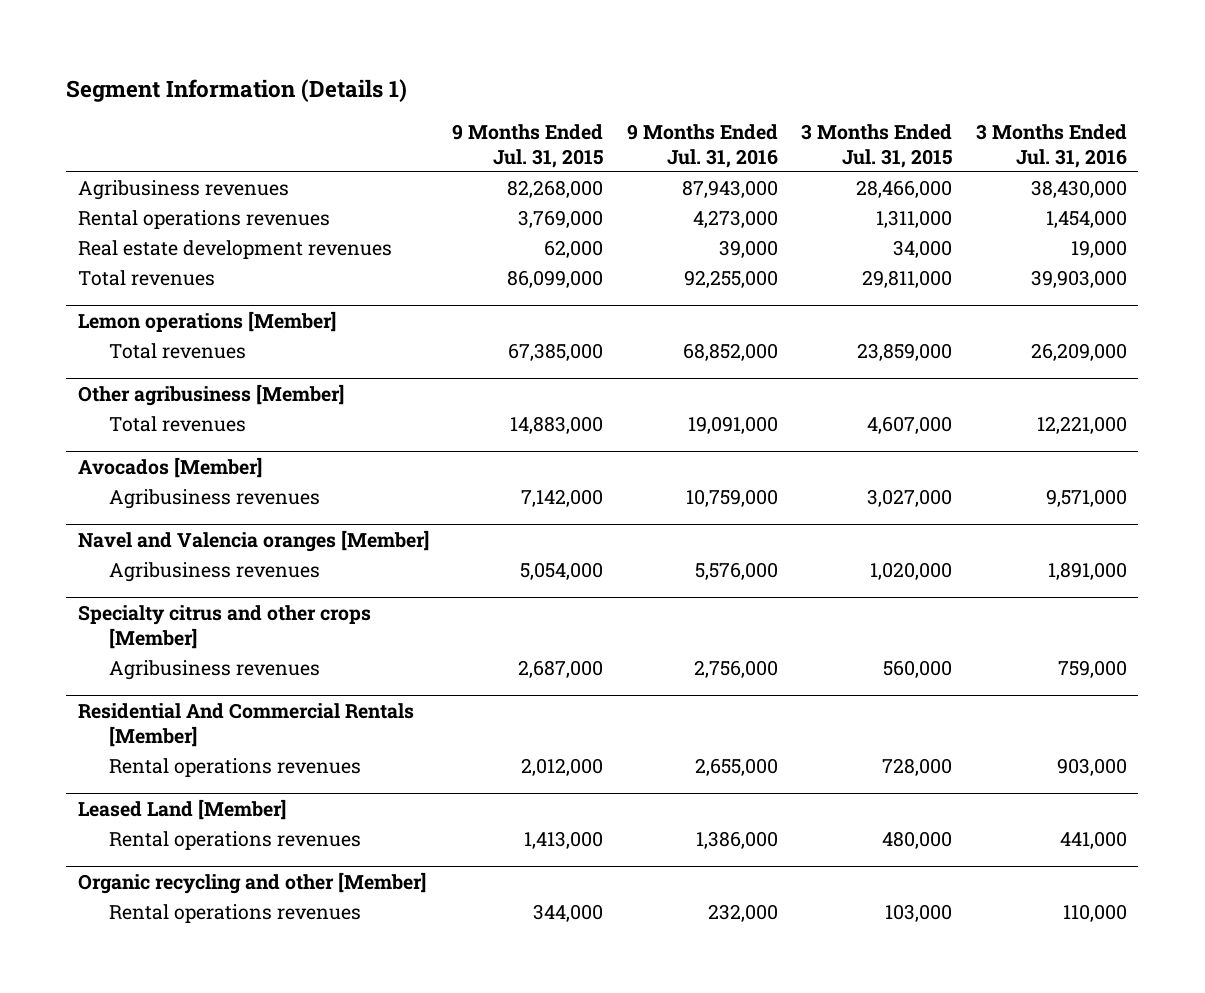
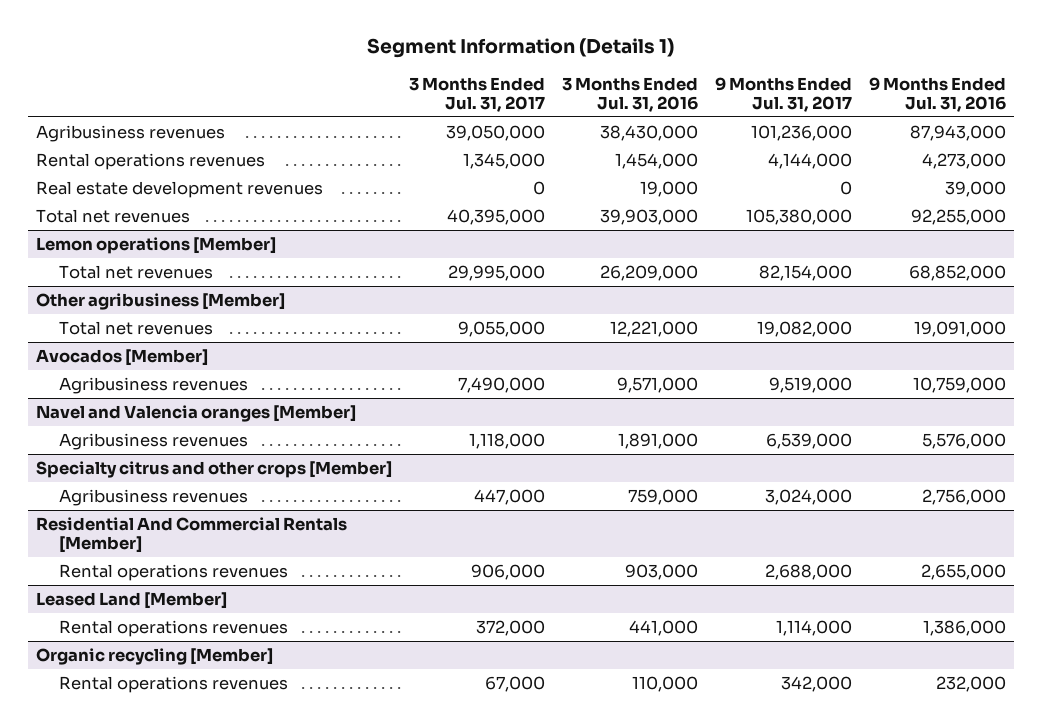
[452,123,604,169] 9 Months Ended Jul. 31, 2015 -> none
[801,123,953,169] 3 Months Ended Jul. 31, 2015 -> none
none -> [409,76,546,112] 3 Months Ended Jul. 31, 2017
none -> [714,76,852,112] 9 Months Ended Jul. 31, 2017
[77,270,215,287] Total revenues -> [36,209,191,224] Total net revenues
[108,343,246,360] Total revenues -> [58,265,213,280] Total net revenues
[108,416,246,433] Total revenues -> [58,321,213,336] Total net revenues
[77,871,426,894] Organic recycling and other [Member] -> [36,648,274,666] Organic recycling [Member]

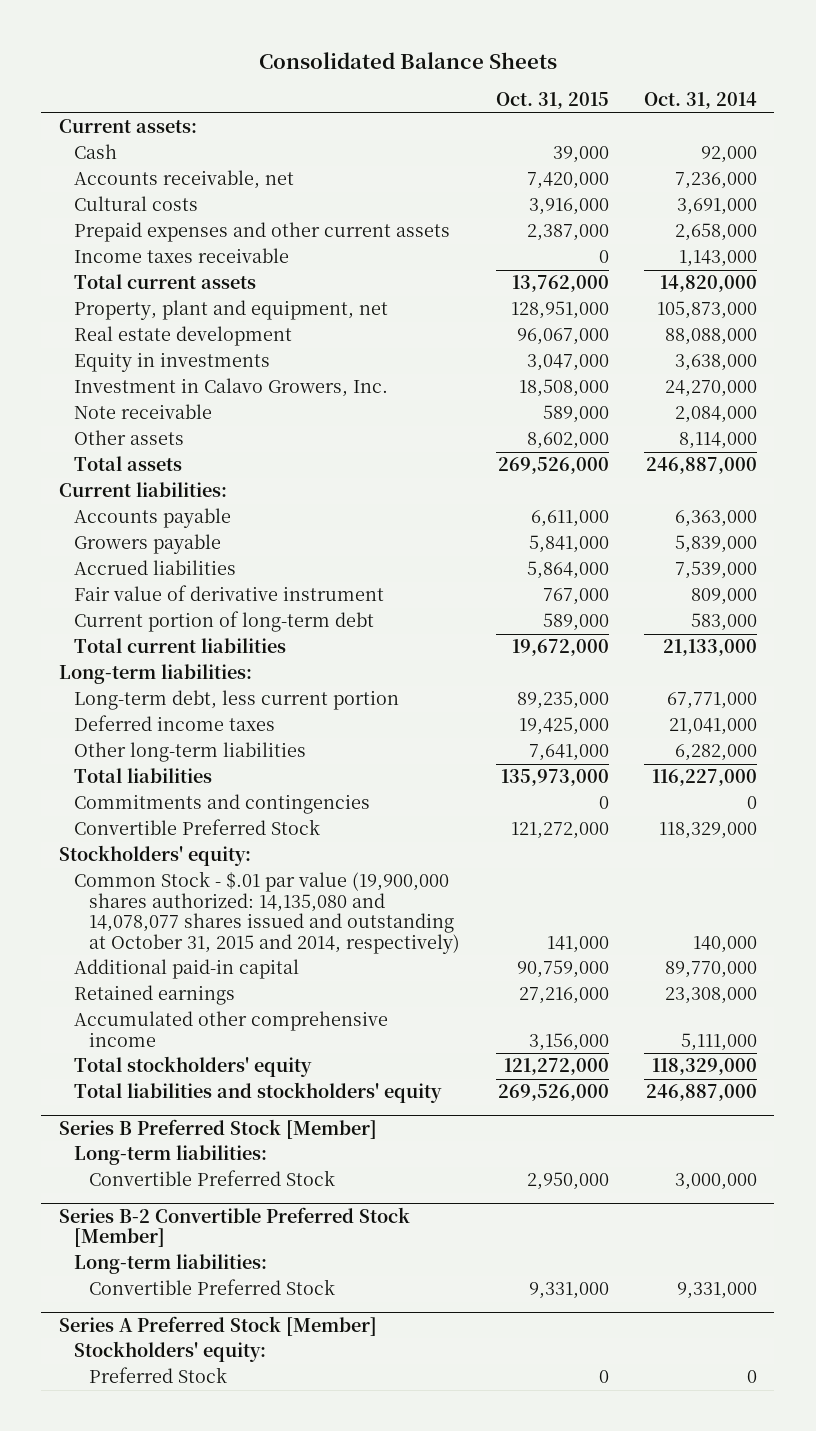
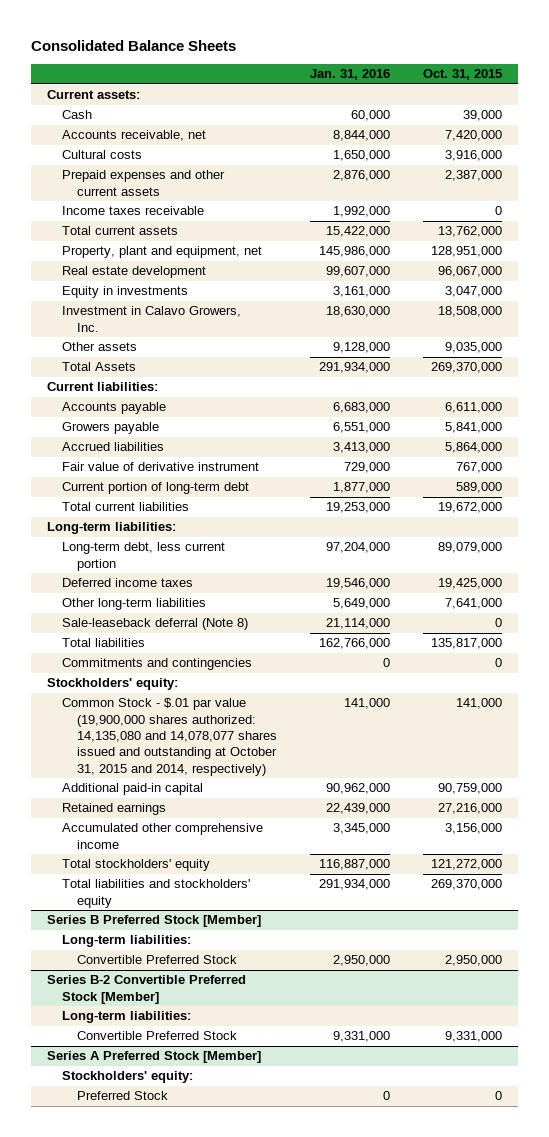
[643,92,757,110] Oct. 31, 2014 -> none
none -> [309,69,390,81] Jan. 31, 2016
[74,404,213,420] Note receivable -> none
[526,432,609,450] 8,602,000 -> [444,342,502,354] 9,035,000
[74,456,183,472] Total assets -> [62,362,137,372] Total Assets
[497,457,609,475] 269,526,000 -> [430,362,502,374] 269,370,000
[516,691,609,710] 89,235,000 -> [437,542,502,554] 89,079,000
none -> [62,618,249,631] Sale-leaseback deferral (Note 8)
[500,769,609,787] 135,973,000 -> [430,638,502,650] 135,817,000
[74,819,321,836] Convertible Preferred Stock -> none
[497,1084,609,1102] 269,526,000 -> [430,879,502,891] 269,370,000

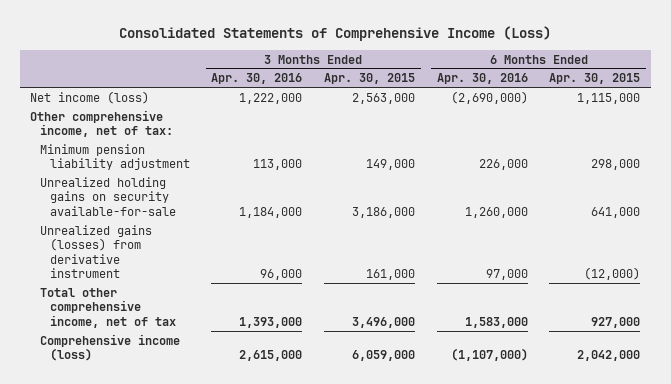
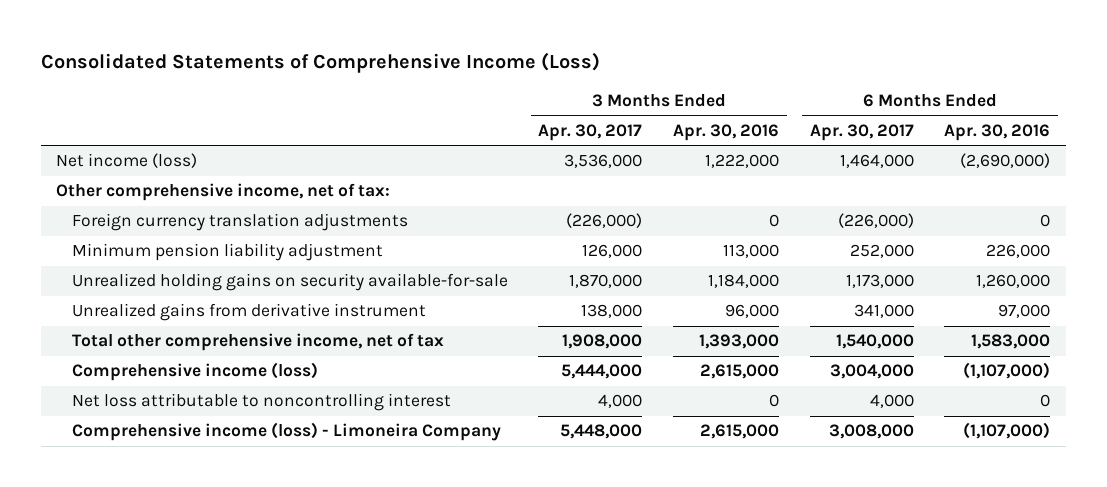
[324,73,416,85] Apr. 30, 2015 -> none
[549,73,641,85] Apr. 30, 2015 -> none
none -> [538,123,643,141] Apr. 30, 2017
none -> [809,123,914,141] Apr. 30, 2017
none -> [71,213,408,232] Foreign currency translation adjustments
[40,224,153,279] Unrealized gains (losses) from derivative instrument -> [71,303,426,322] Unrealized gains from derivative instrument
none -> [71,393,451,412] Net loss attributable to noncontrolling interest
none -> [71,422,501,442] Comprehensive income (loss) - Limoneira Company

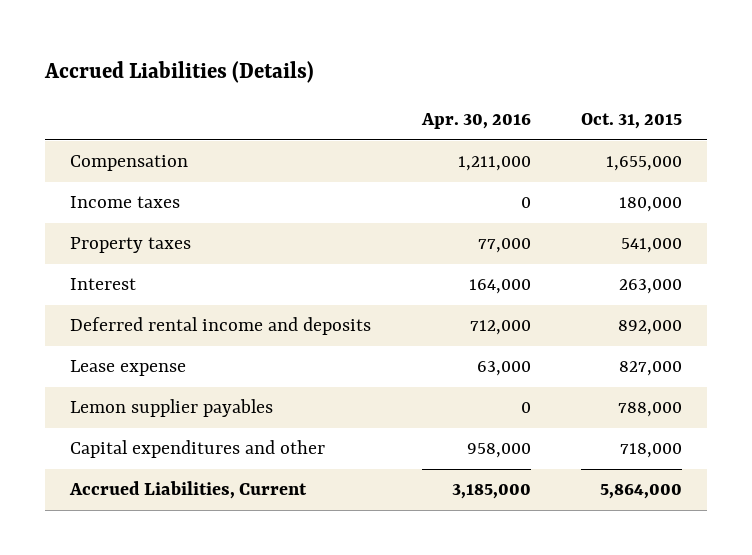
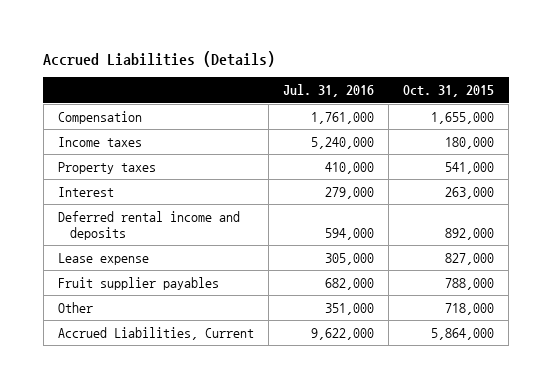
[420,112,531,129] Apr. 30, 2016 -> none
none -> [283,84,375,98] Jul. 31, 2016
[70,399,274,418] Lemon supplier payables -> [58,276,220,290] Fruit supplier payables
[70,440,326,459] Capital expenditures and other -> [58,301,94,313] Other

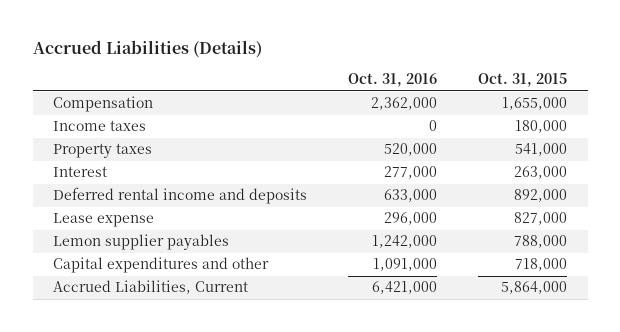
[283,84,375,98] Jul. 31, 2016 -> none
none -> [348,73,438,88] Oct. 31, 2016
[58,276,220,290] Fruit supplier payables -> [53,234,230,251] Lemon supplier payables
[58,301,94,313] Other -> [53,257,270,274] Capital expenditures and other

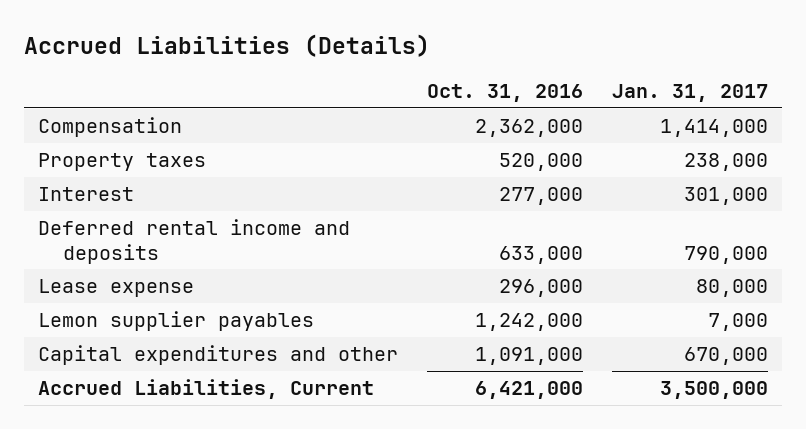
[478,73,568,88] Oct. 31, 2015 -> none
none -> [611,83,768,102] Jan. 31, 2017
[53,120,147,132] Income taxes -> none

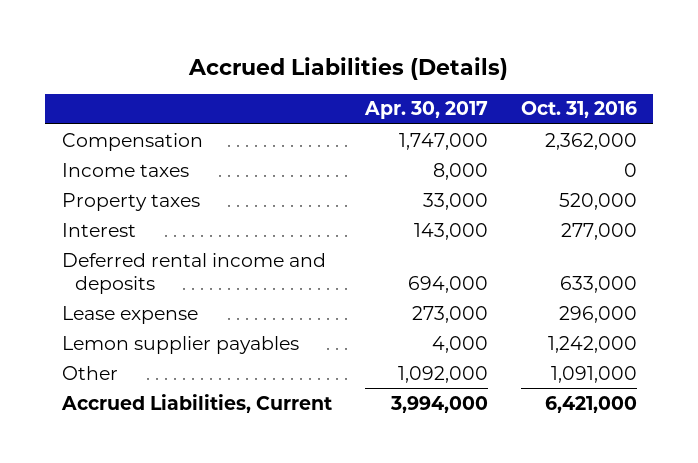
[611,83,768,102] Jan. 31, 2017 -> none
none -> [363,101,488,120] Apr. 30, 2017
none -> [61,162,189,177] Income taxes
[38,344,399,365] Capital expenditures and other -> [61,365,118,380] Other

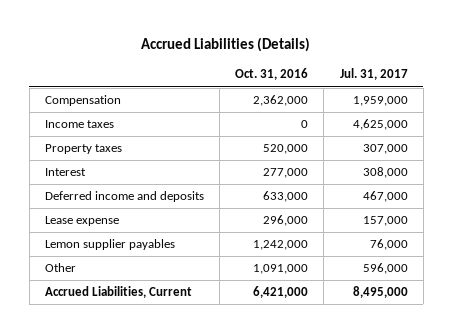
[363,101,488,120] Apr. 30, 2017 -> none
none -> [339,68,408,81] Jul. 31, 2017
[61,252,326,294] Deferred rental income and deposits -> [45,191,205,203] Deferred income and deposits

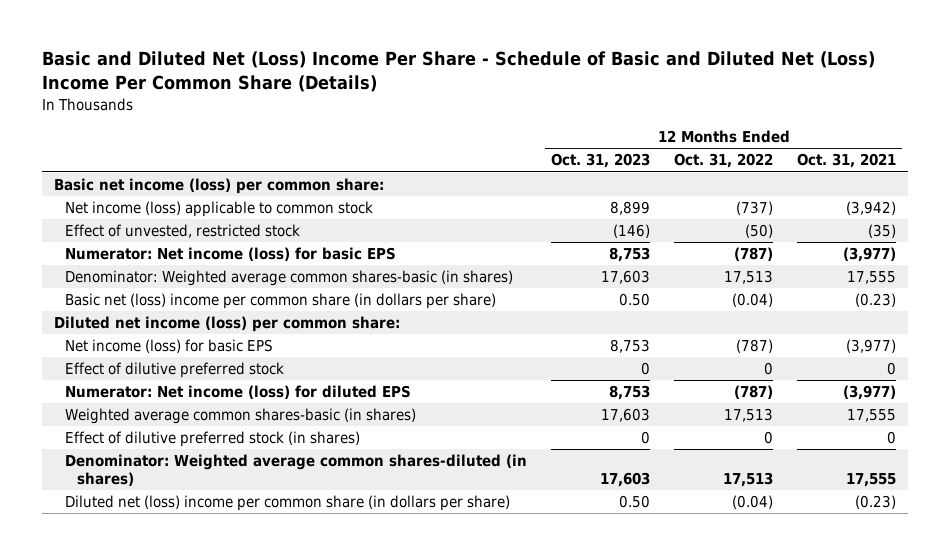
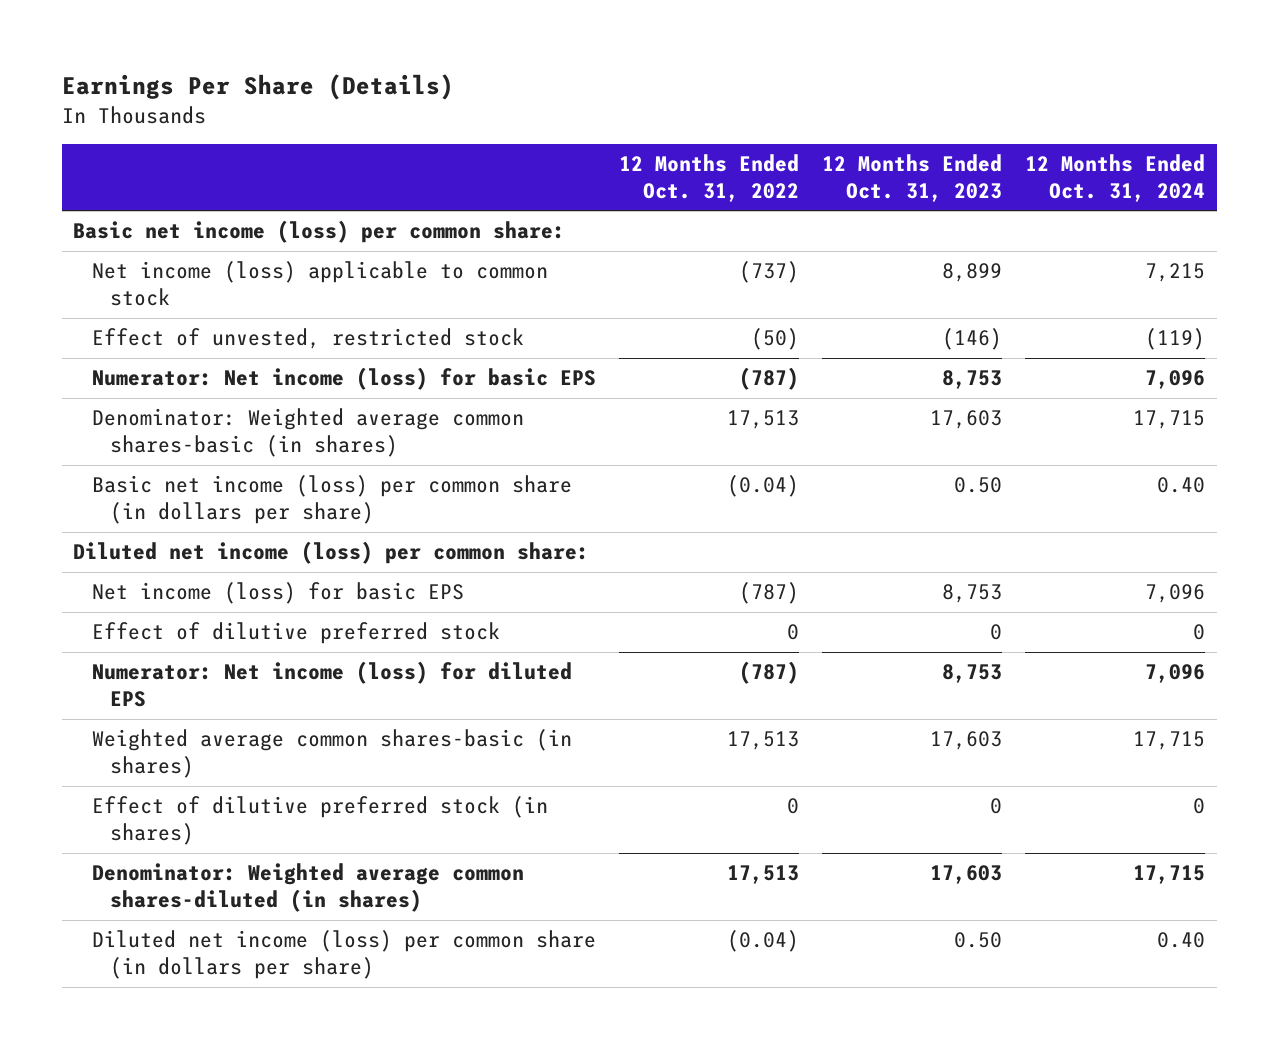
[41,51,875,92] Basic and Diluted Net (Loss) Income Per Share - Schedule of Basic and Diluted Net (Loss) Income Per Common Share (Details) -> [61,74,454,101] Earnings Per Share (Details)
[797,153,897,169] Oct. 31, 2021 -> none
none -> [1024,154,1205,202] 12 Months Ended Oct. 31, 2024
[65,293,497,310] Basic net (loss) income per common share (in dollars per share) -> [91,475,572,524] Basic net income (loss) per common share (in dollars per share)
[65,495,511,512] Diluted net (loss) income per common share (in dollars per share) -> [91,930,596,979] Diluted net income (loss) per common share (in dollars per share)

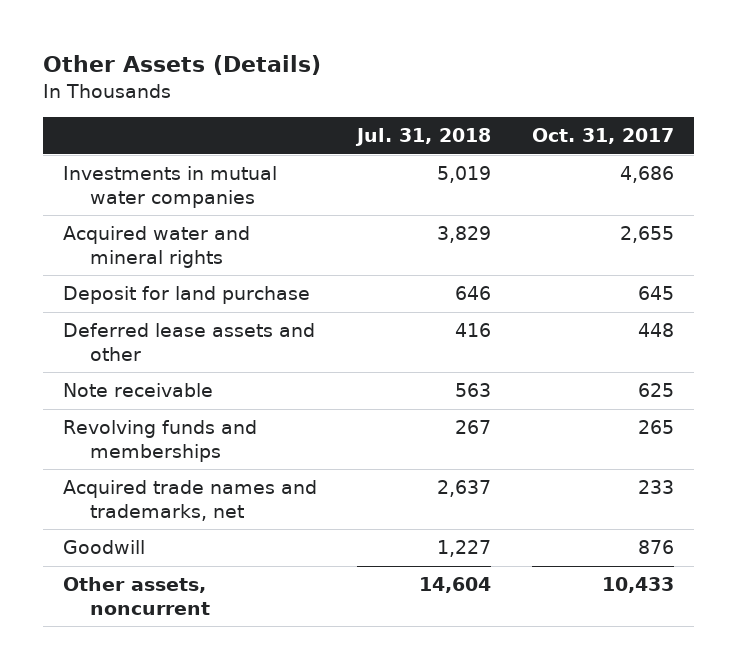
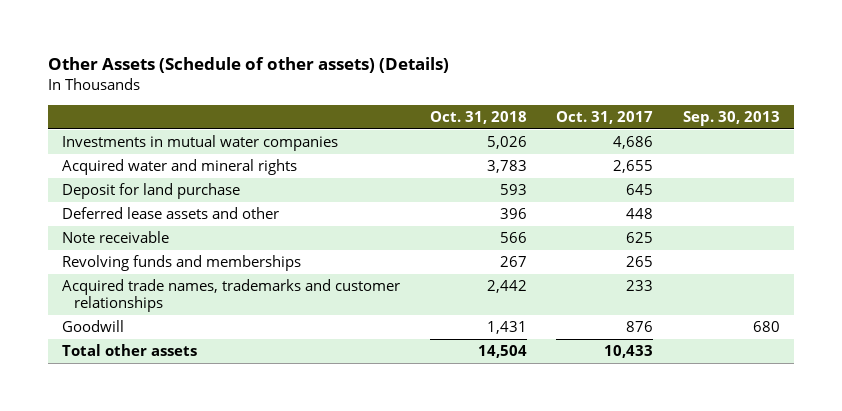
[42,55,321,76] Other Assets (Details) -> [47,57,449,74] Other Assets (Schedule of other assets) (Details)
[355,128,492,147] Jul. 31, 2018 -> none
none -> [429,110,527,124] Oct. 31, 2018
none -> [682,110,780,126] Sep. 30, 2013
[62,480,317,521] Acquired trade names and trademarks, net -> [62,279,401,313] Acquired trade names, trademarks and customer relationships
[62,577,211,615] Other assets, noncurrent -> [62,344,198,357] Total other assets

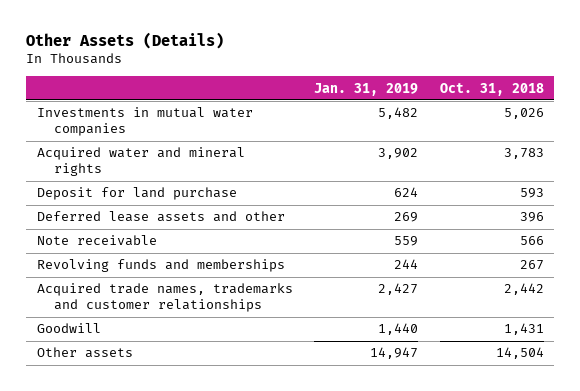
[47,57,449,74] Other Assets (Schedule of other assets) (Details) -> [26,32,225,50] Other Assets (Details)
[556,110,654,124] Oct. 31, 2017 -> none
[682,110,780,126] Sep. 30, 2013 -> none
none -> [314,82,419,96] Jan. 31, 2019
[62,344,198,357] Total other assets -> [36,347,133,359] Other assets

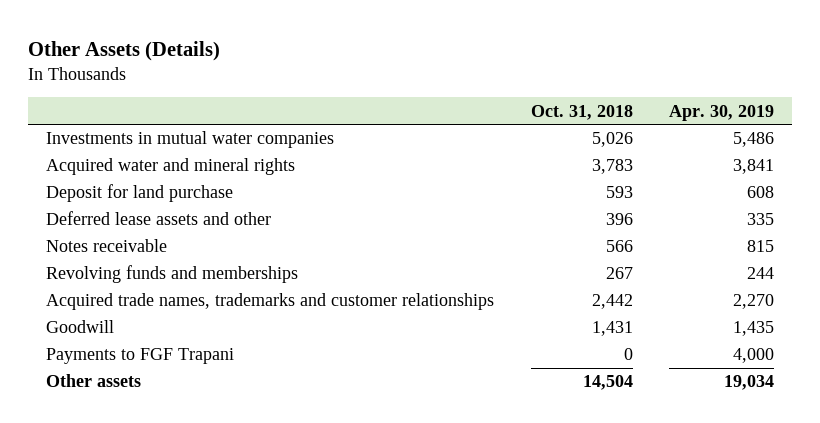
[314,82,419,96] Jan. 31, 2019 -> none
none -> [668,104,774,121] Apr. 30, 2019
[36,235,157,247] Note receivable -> [46,239,168,253] Notes receivable
none -> [46,348,235,365] Payments to FGF Trapani

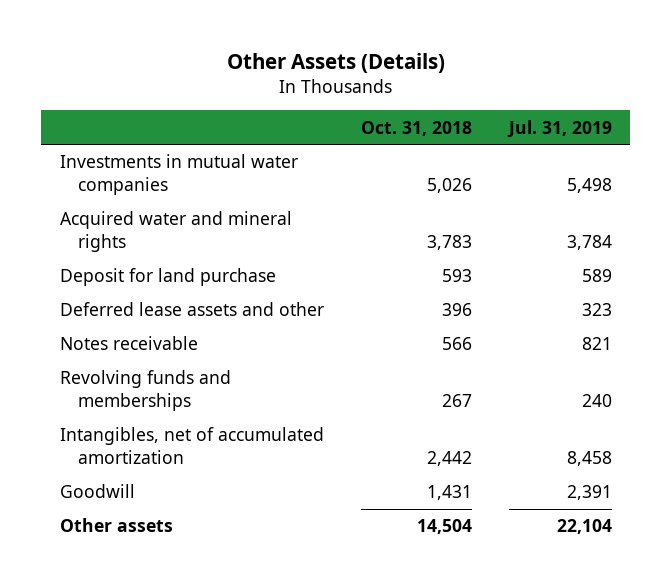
[668,104,774,121] Apr. 30, 2019 -> none
none -> [506,119,612,138] Jul. 31, 2019
[46,293,495,311] Acquired trade names, trademarks and customer relationships -> [59,427,324,465] Intangibles, net of accumulated amortization
[46,348,235,365] Payments to FGF Trapani -> none

